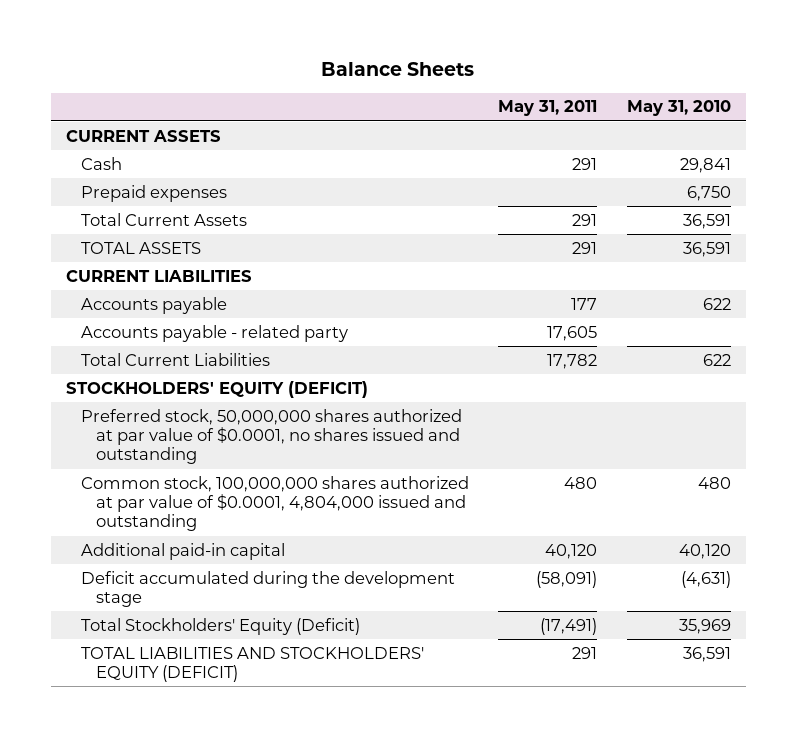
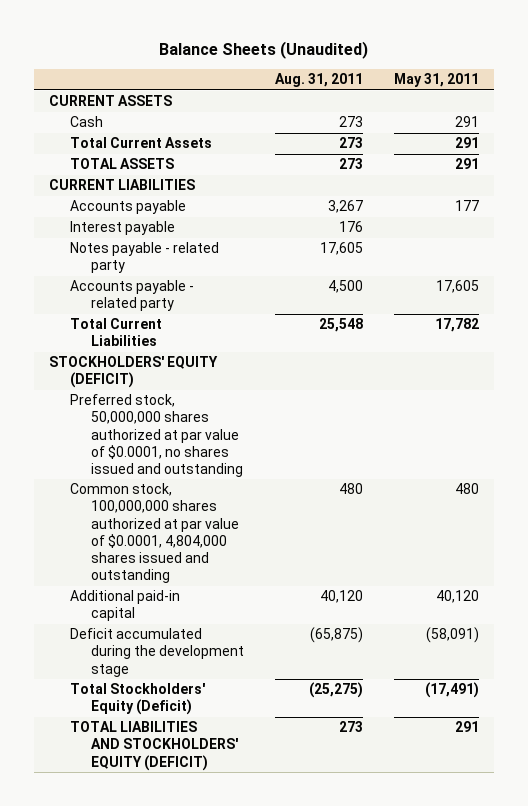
[321,62,475,77] Balance Sheets -> [158,41,368,60] Balance Sheets (Unaudited)
[626,100,731,117] May 31, 2010 -> none
none -> [275,73,364,88] Aug. 31, 2011
[80,184,227,202] Prepaid expenses -> none
none -> [70,221,176,236] Interest payable
none -> [70,242,220,274] Notes payable - related party
[80,475,469,532] Common stock, 100,000,000 shares authorized at par value of $0.0001, 4,804,000 issued and outstanding -> [70,483,240,584] Common stock, 100,000,000 shares authorized at par value of $0.0001, 4,804,000 shares issued and outstanding

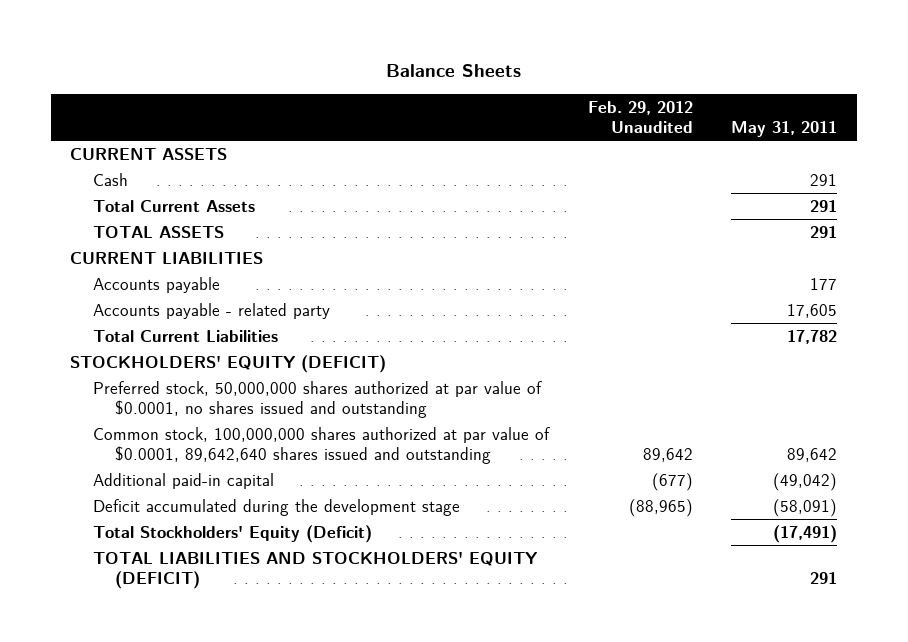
[158,41,368,60] Balance Sheets (Unaudited) -> [385,64,521,78] Balance Sheets
[275,73,364,88] Aug. 31, 2011 -> none
none -> [587,100,693,133] Feb. 29, 2012 Unaudited
[70,221,176,236] Interest payable -> none
[70,242,220,274] Notes payable - related party -> none
[70,483,240,584] Common stock, 100,000,000 shares authorized at par value of $0.0001, 4,804,000 shares issued and outstanding -> [92,427,550,465] Common stock, 100,000,000 shares authorized at par value of $0.0001, 89,642,640 shares issued and outstanding
[454,483,479,495] 480 -> [787,448,838,463] 89,642
[435,590,479,604] 40,120 -> [773,473,838,492] (49,042)

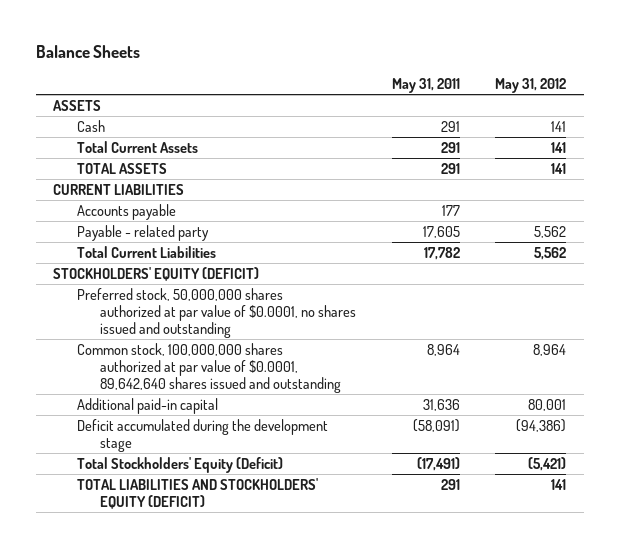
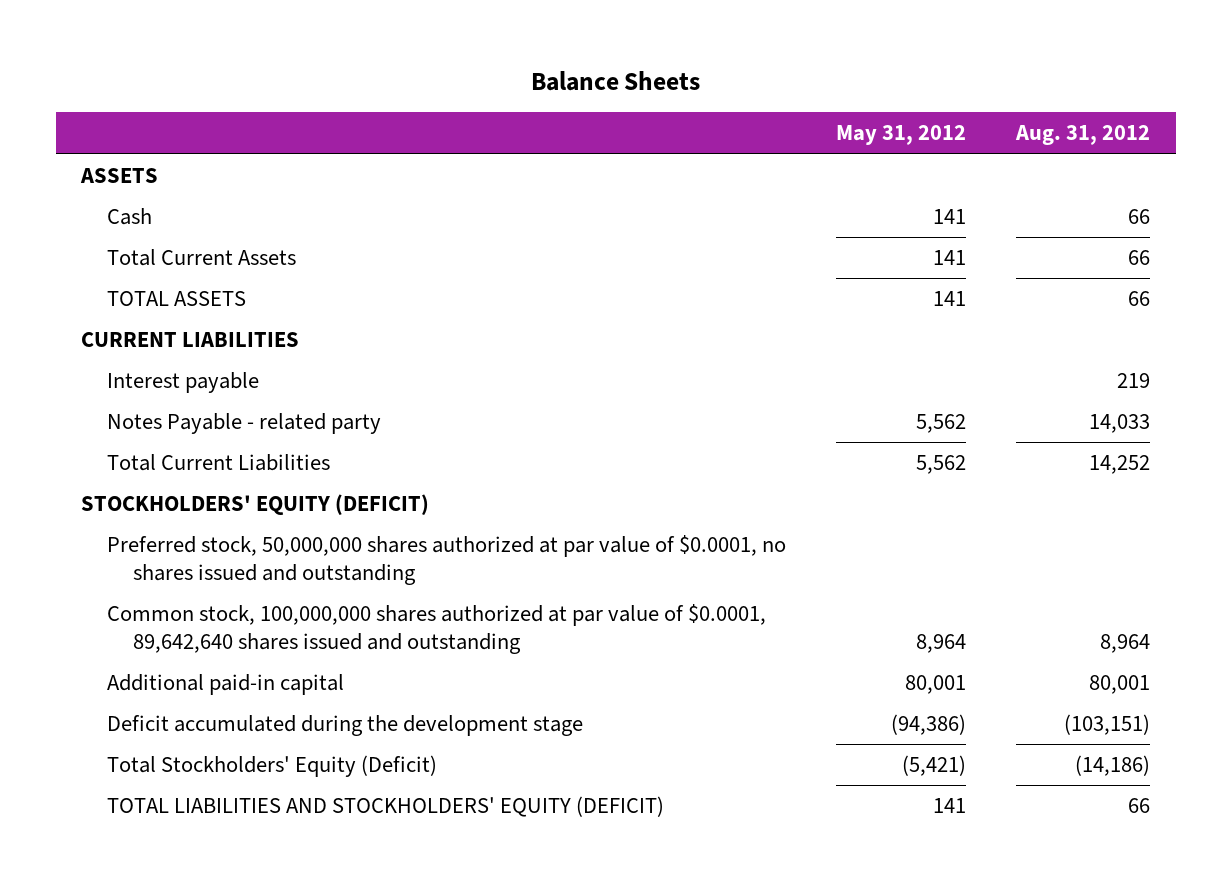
[391,78,460,94] May 31, 2011 -> none
none -> [1015,125,1151,146] Aug. 31, 2012
[76,203,176,220] Accounts payable -> none
none -> [106,371,259,393] Interest payable
[76,224,209,241] Payable - related party -> [106,412,381,434] Notes Payable - related party

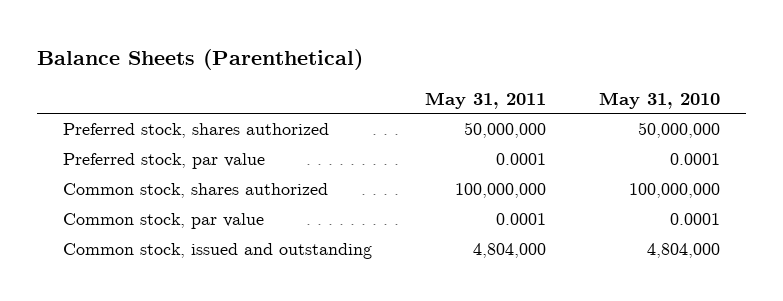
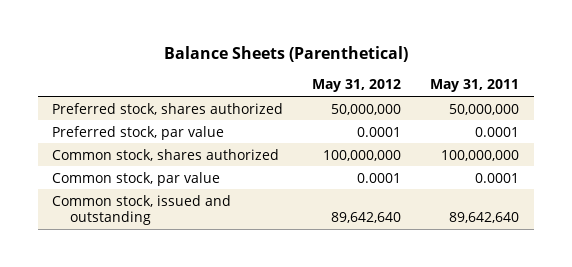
[599,91,721,109] May 31, 2010 -> none
none -> [312,79,402,93] May 31, 2012
[473,243,547,259] 4,804,000 -> [449,211,520,223] 89,642,640

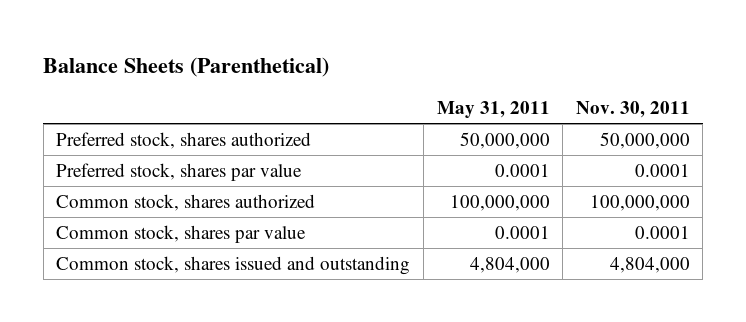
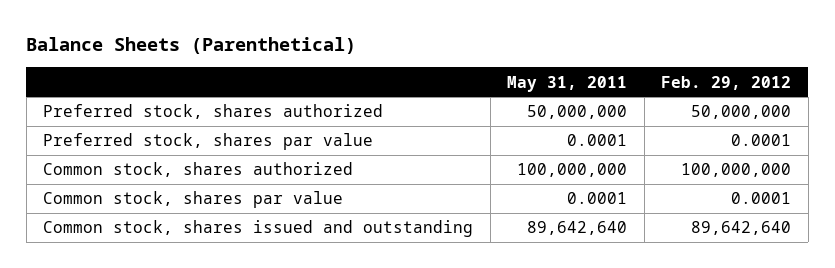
[575,101,690,119] Nov. 30, 2011 -> none
none -> [661,75,792,90] Feb. 29, 2012
[469,256,550,273] 4,804,000 -> [527,221,628,236] 89,642,640

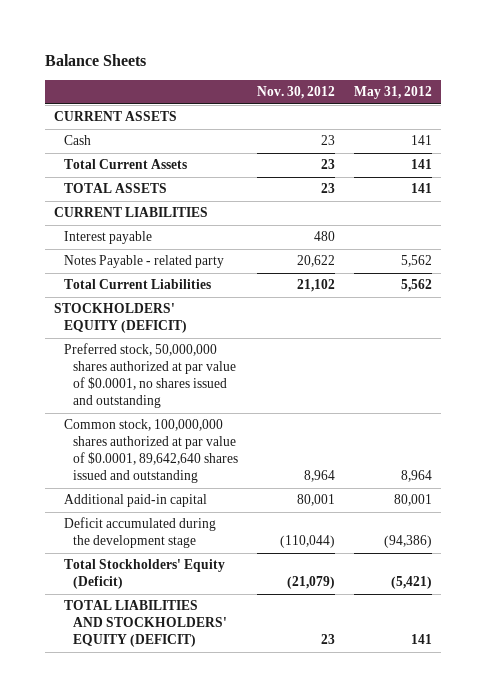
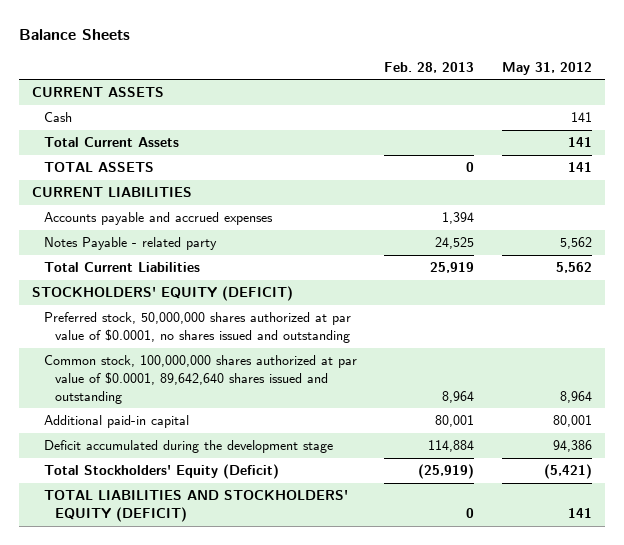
[256,86,335,100] Nov. 30, 2012 -> none
none -> [384,61,475,73] Feb. 28, 2013
[63,231,152,245] Interest payable -> none
none -> [43,212,273,226] Accounts payable and accrued expenses
[383,535,432,549] (94,386) -> [552,440,592,453] 94,386

